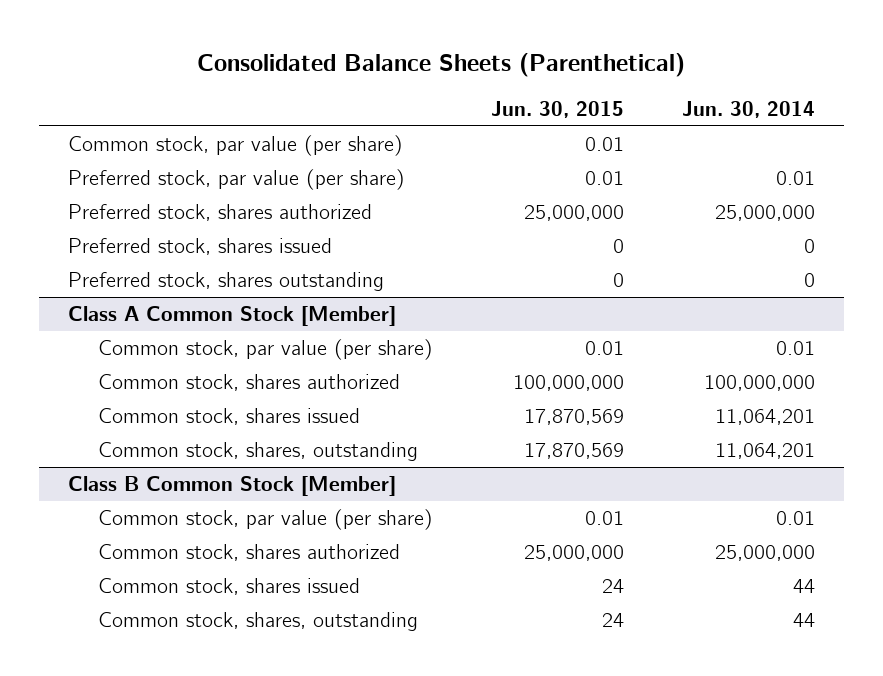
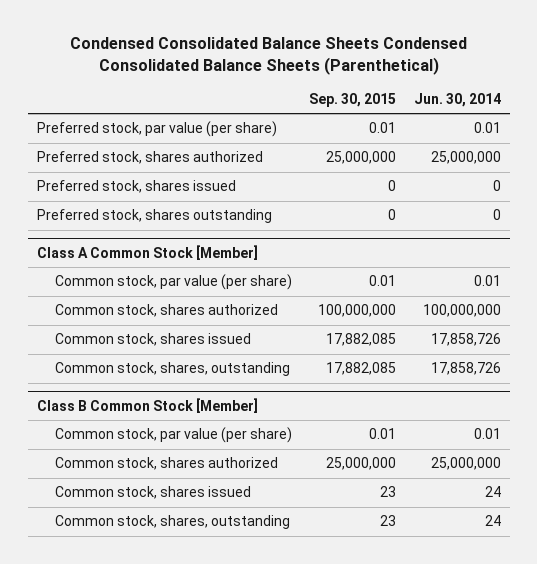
[197,52,686,77] Consolidated Balance Sheets (Parenthetical) -> [69,37,467,75] Condensed Consolidated Balance Sheets Condensed Consolidated Balance Sheets (Parenthetical)
[491,100,625,118] Jun. 30, 2015 -> none
none -> [309,92,397,107] Sep. 30, 2015
[67,135,403,157] Common stock, par value (per share) -> none
[715,409,816,426] 11,064,201 -> [430,333,501,347] 17,858,726
[715,443,816,460] 11,064,201 -> [430,362,501,376] 17,858,726
[793,579,816,594] 44 -> [484,486,501,498] 24
[793,613,816,628] 44 -> [484,515,501,527] 24

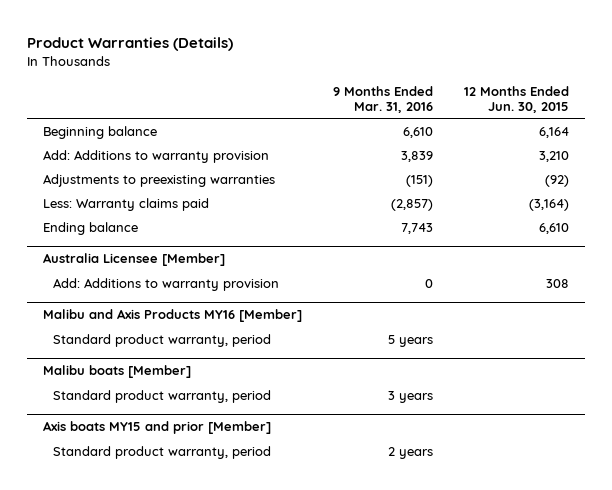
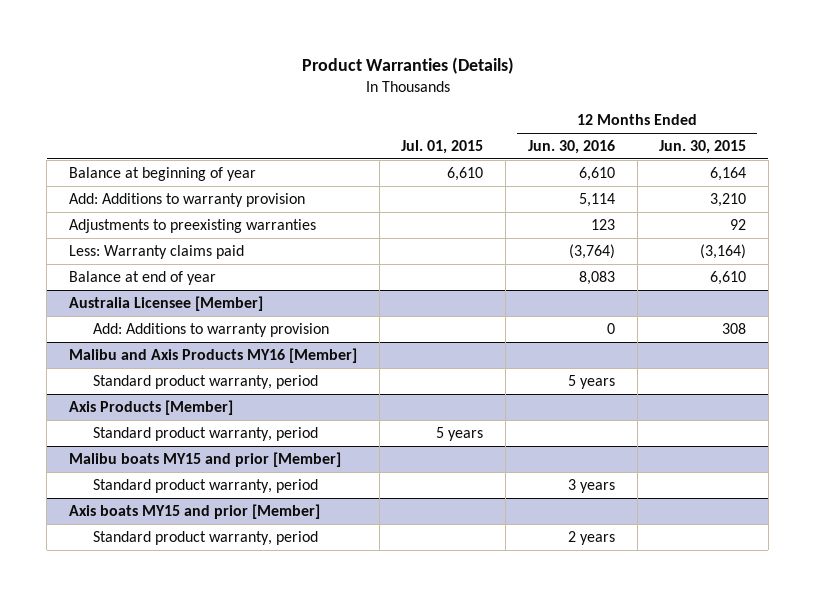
[333,85,434,114] 9 Months Ended Mar. 31, 2016 -> none
none -> [401,139,484,154] Jul. 01, 2015
none -> [527,139,615,154] Jun. 30, 2016
[43,125,158,139] Beginning balance -> [68,166,256,181] Balance at beginning of year
[545,174,570,187] (92) -> [730,218,747,230] 92
[43,221,139,235] Ending balance -> [68,270,216,285] Balance at end of year
[43,365,192,379] Malibu boats [Member] -> none
none -> [68,399,233,415] Axis Products [Member]
none -> [68,451,341,467] Malibu boats MY15 and prior [Member]
none -> [92,478,318,493] Standard product warranty, period

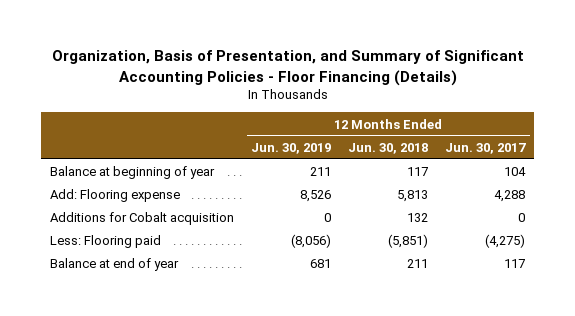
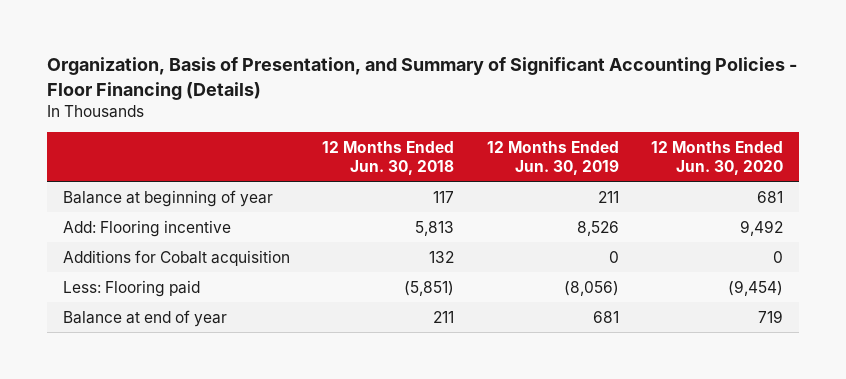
[445,142,527,154] Jun. 30, 2017 -> none
none -> [650,140,783,175] 12 Months Ended Jun. 30, 2020
[49,189,180,203] Add: Flooring expense -> [63,219,232,237] Add: Flooring incentive

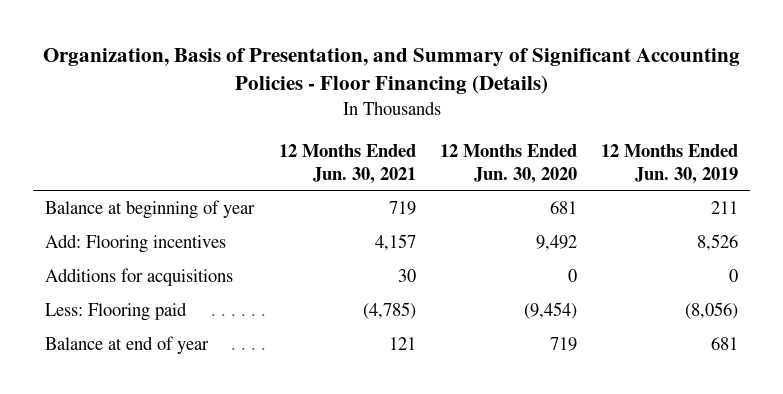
[322,140,455,175] 12 Months Ended Jun. 30, 2018 -> none
none -> [278,143,416,184] 12 Months Ended Jun. 30, 2021
[63,219,232,237] Add: Flooring incentive -> [45,234,227,254] Add: Flooring incentives
[63,249,291,266] Additions for Cobalt acquisition -> [45,268,234,287] Additions for acquisitions

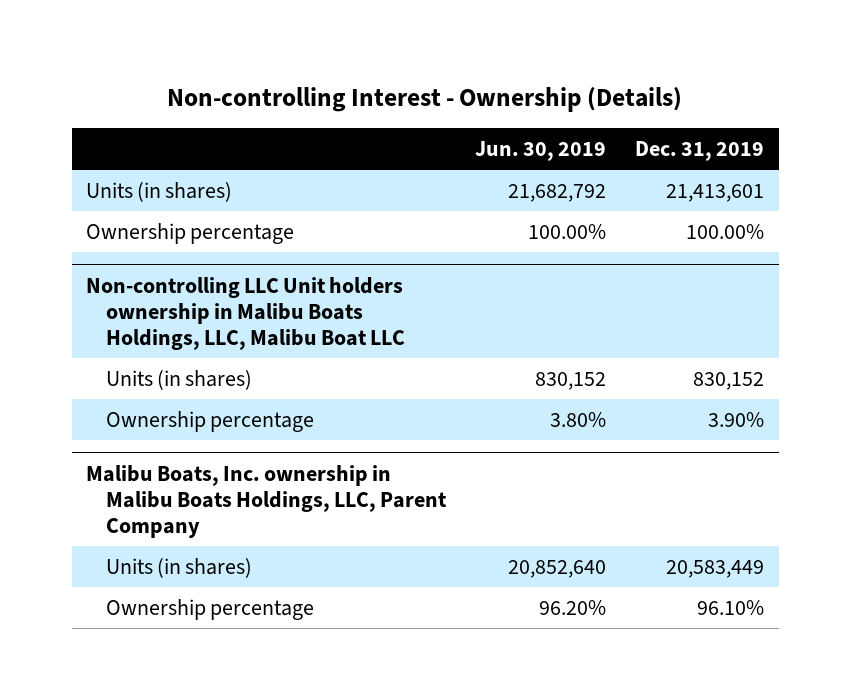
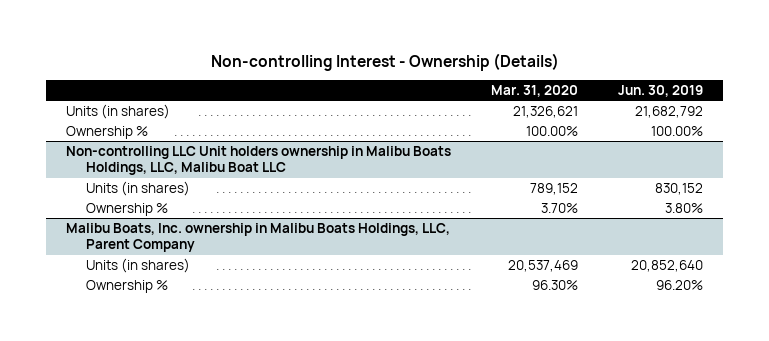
[635,140,765,161] Dec. 31, 2019 -> none
none -> [491,85,579,98] Mar. 31, 2020
[86,222,295,244] Ownership percentage -> [66,126,149,140] Ownership %
[105,410,314,432] Ownership percentage -> [86,203,169,217] Ownership %
[105,598,314,620] Ownership percentage -> [86,280,169,294] Ownership %

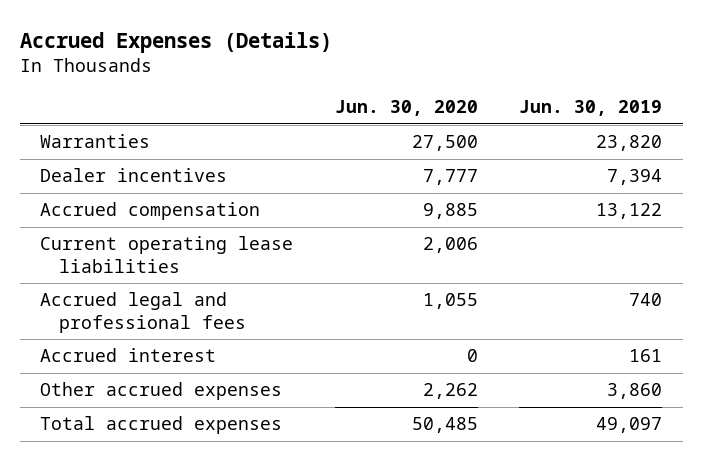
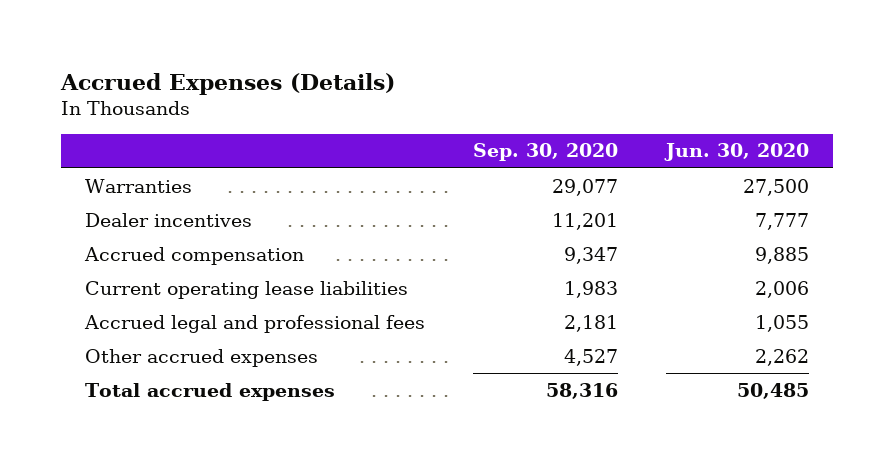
[519,99,663,116] Jun. 30, 2019 -> none
none -> [472,143,618,162] Sep. 30, 2020
[40,348,217,363] Accrued interest -> none

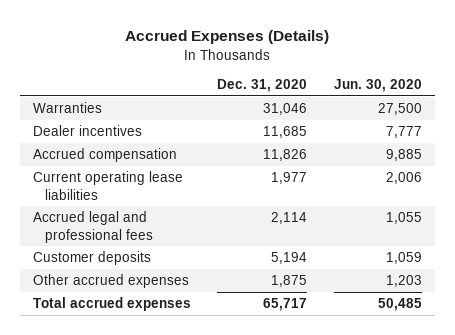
[472,143,618,162] Sep. 30, 2020 -> none
none -> [217,79,308,93] Dec. 31, 2020
none -> [33,250,152,265] Customer deposits
[754,348,809,366] 2,262 -> [385,274,422,287] 1,203

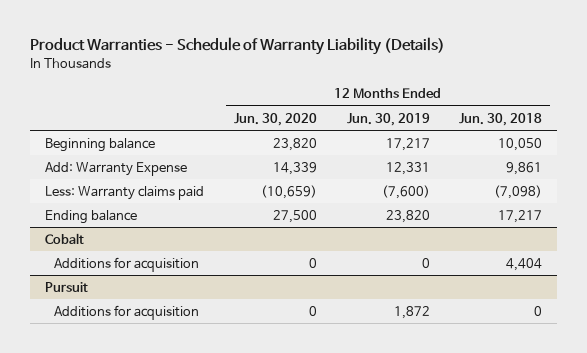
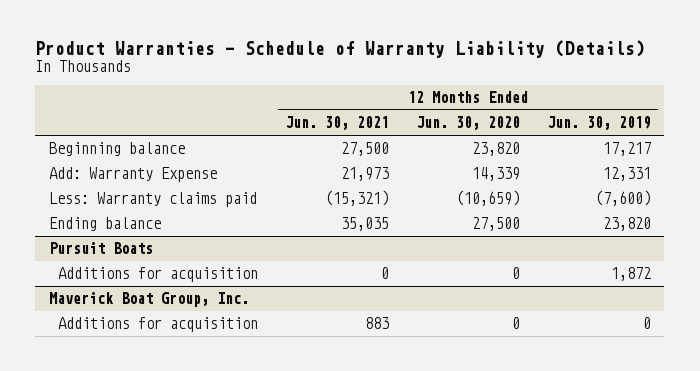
[459,112,543,126] Jun. 30, 2018 -> none
none -> [284,116,389,131] Jun. 30, 2021
[45,232,85,244] Cobalt -> none
[54,256,200,272] Additions for acquisition -> none
[45,281,89,292] Pursuit -> [48,242,153,255] Pursuit Boats
none -> [48,292,249,308] Maverick Boat Group, Inc.
none -> [57,317,258,333] Additions for acquisition

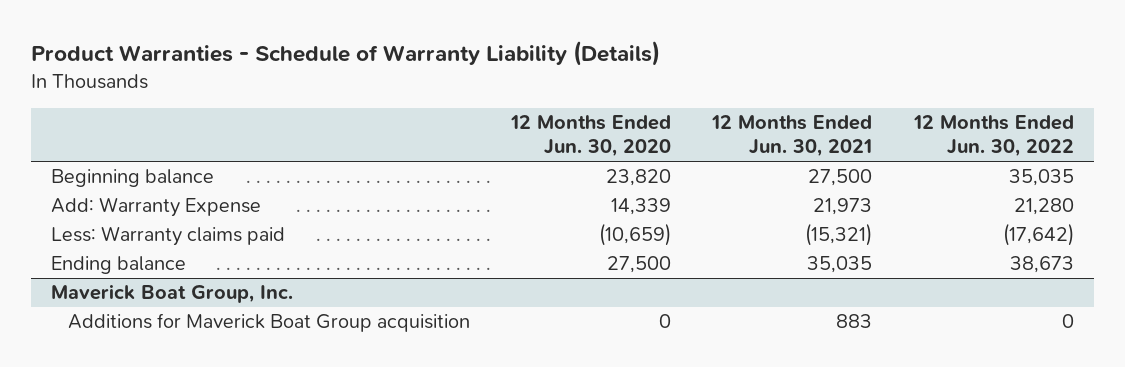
[546,116,651,131] Jun. 30, 2019 -> none
none -> [912,115,1074,158] 12 Months Ended Jun. 30, 2022
[48,242,153,255] Pursuit Boats -> none
[57,267,258,283] Additions for acquisition -> none
[57,317,258,333] Additions for acquisition -> [68,313,471,333] Additions for Maverick Boat Group acquisition

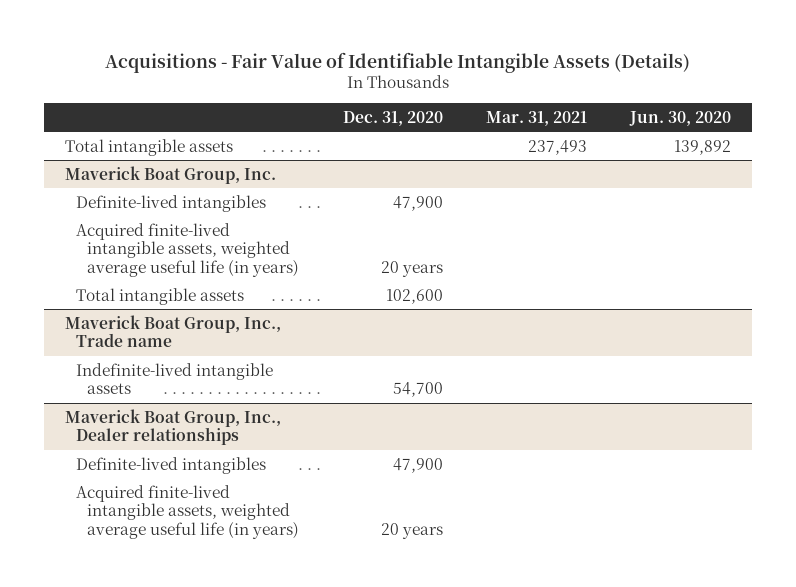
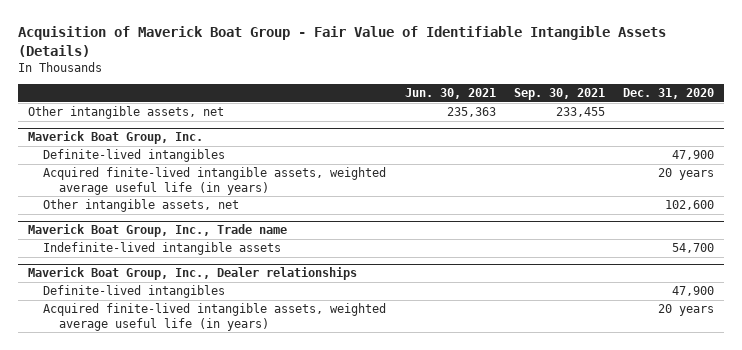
[105,51,691,73] Acquisitions - Fair Value of Identifiable Intangible Assets (Details) -> [18,25,667,57] Acquisition of Maverick Boat Group - Fair Value of Identifiable Intangible Assets (Details)
[485,110,587,126] Mar. 31, 2021 -> none
[628,110,731,126] Jun. 30, 2020 -> none
none -> [404,88,496,100] Jun. 30, 2021
none -> [514,88,606,101] Sep. 30, 2021
[65,138,234,156] Total intangible assets -> [27,106,224,120] Other intangible assets, net
[76,287,245,305] Total intangible assets -> [43,199,240,213] Other intangible assets, net

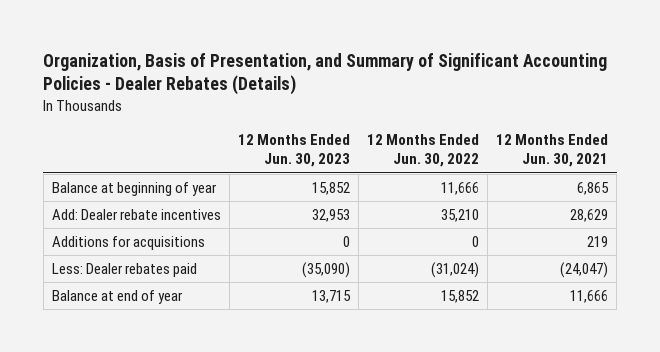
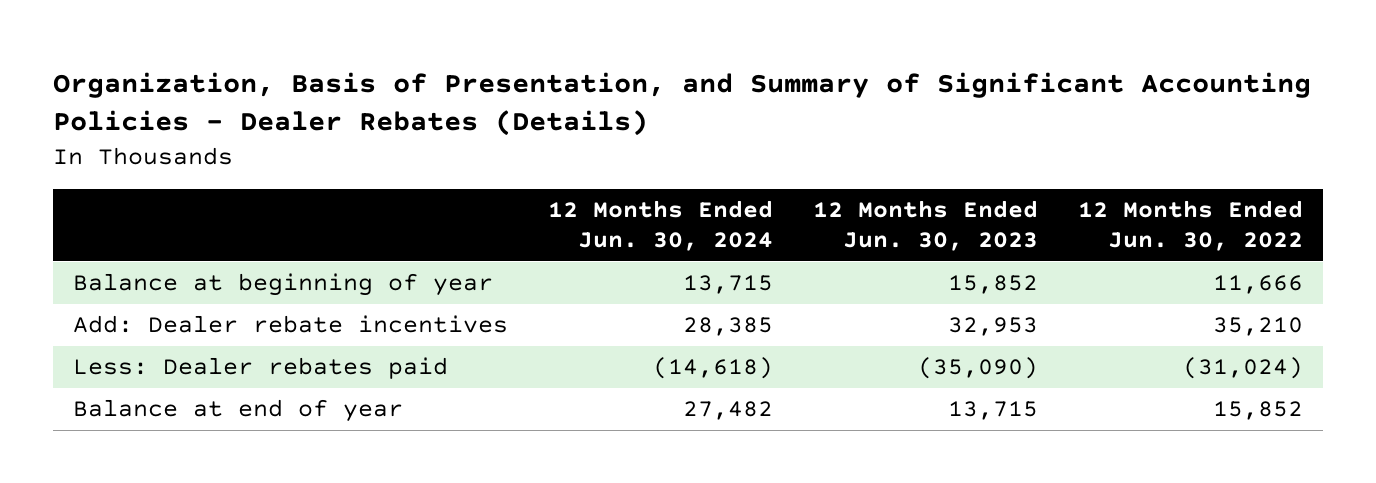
[496,134,609,168] 12 Months Ended Jun. 30, 2021 -> none
none -> [547,200,773,252] 12 Months Ended Jun. 30, 2024
[51,236,205,251] Additions for acquisitions -> none

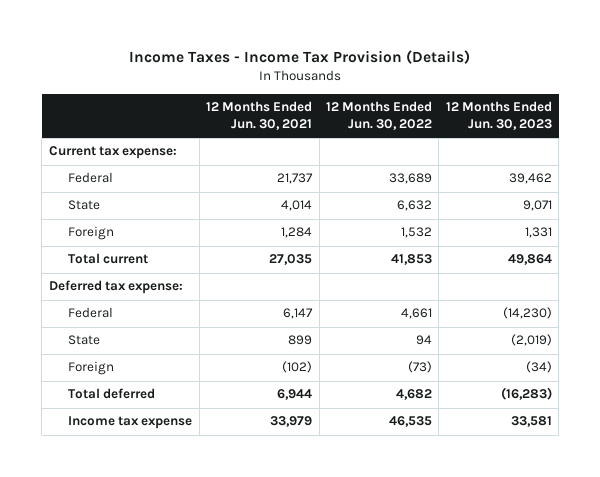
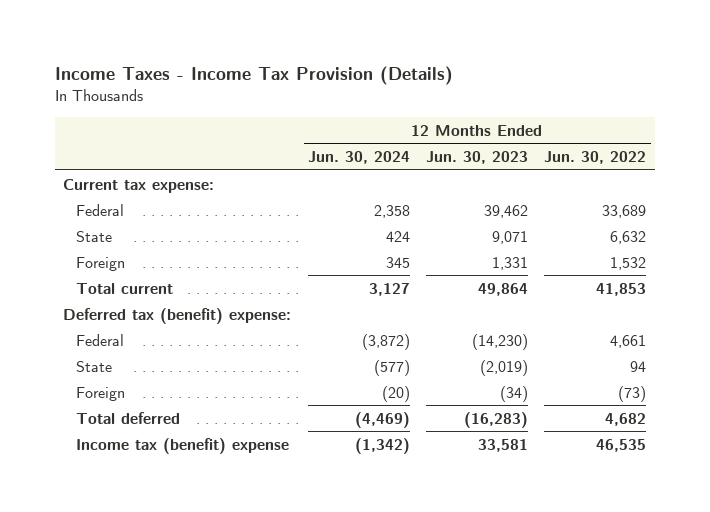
[206,100,313,130] 12 Months Ended Jun. 30, 2021 -> none
none -> [307,150,410,164] Jun. 30, 2024
[48,280,183,295] Deferred tax expense: -> [63,307,292,324] Deferred tax (benefit) expense:
[68,416,193,430] Income tax expense -> [75,437,289,454] Income tax (benefit) expense

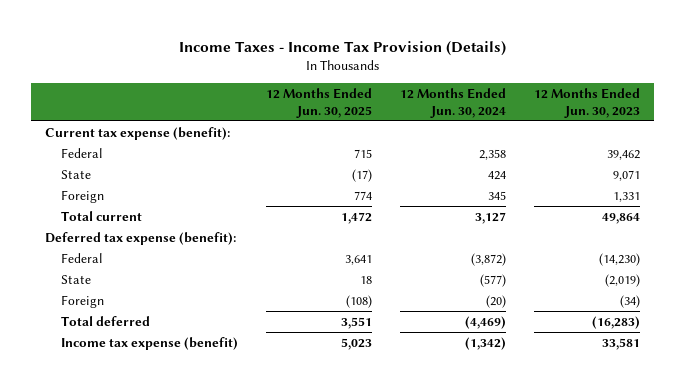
[544,150,647,164] Jun. 30, 2022 -> none
none -> [266,88,373,118] 12 Months Ended Jun. 30, 2025
[63,178,215,193] Current tax expense: -> [45,126,231,140] Current tax expense (benefit):
[63,307,292,324] Deferred tax (benefit) expense: -> [45,231,237,245] Deferred tax expense (benefit):
[75,437,289,454] Income tax (benefit) expense -> [61,336,239,350] Income tax expense (benefit)

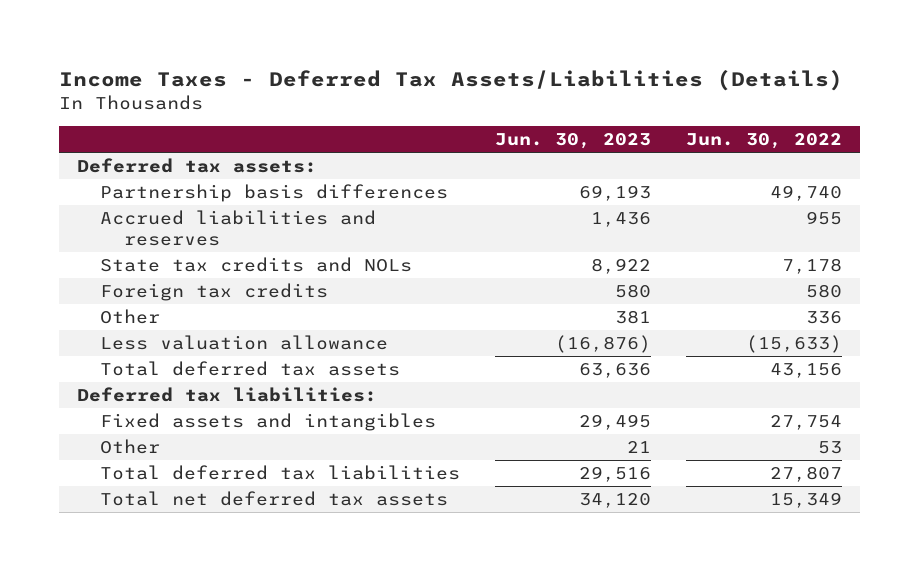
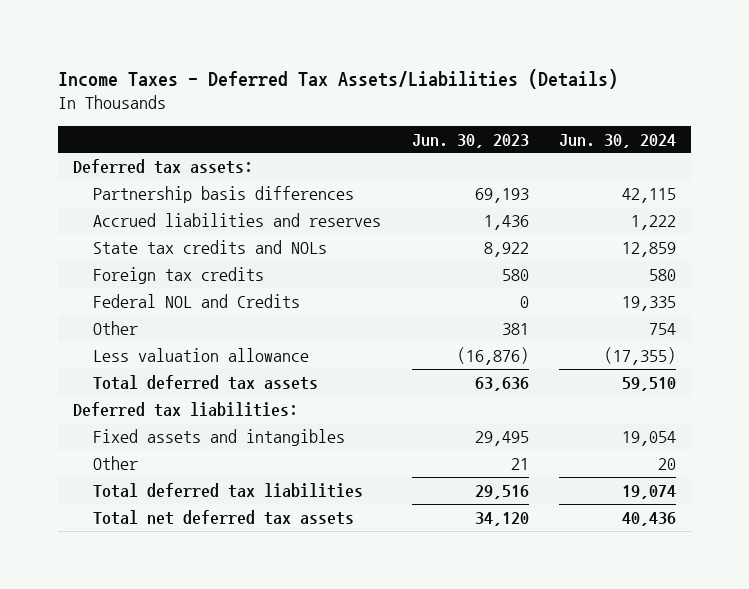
[686,133,843,150] Jun. 30, 2022 -> none
none -> [558,133,676,148] Jun. 30, 2024
none -> [93,293,301,308] Federal NOL and Credits

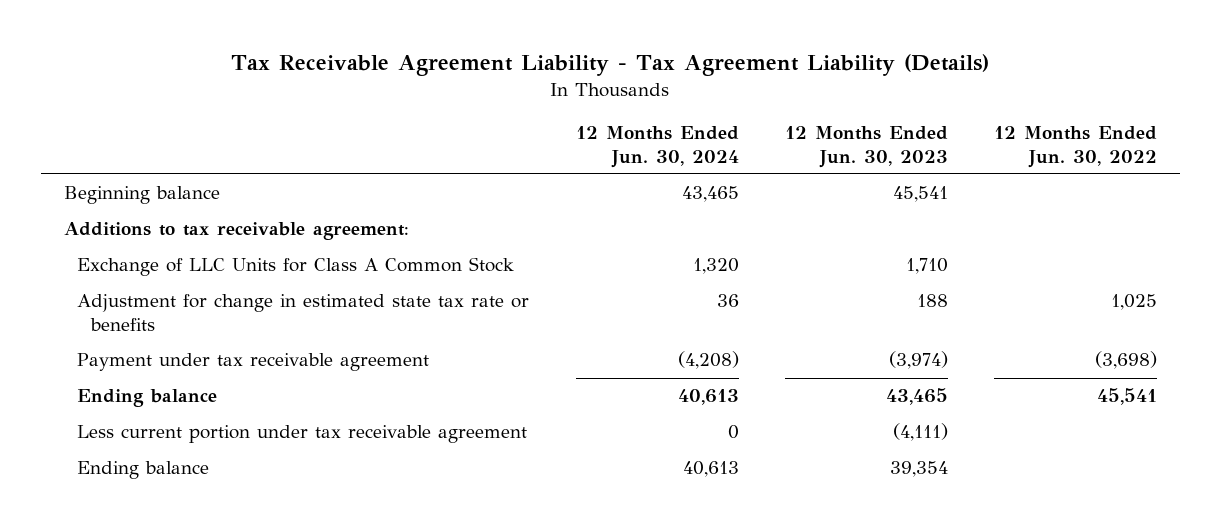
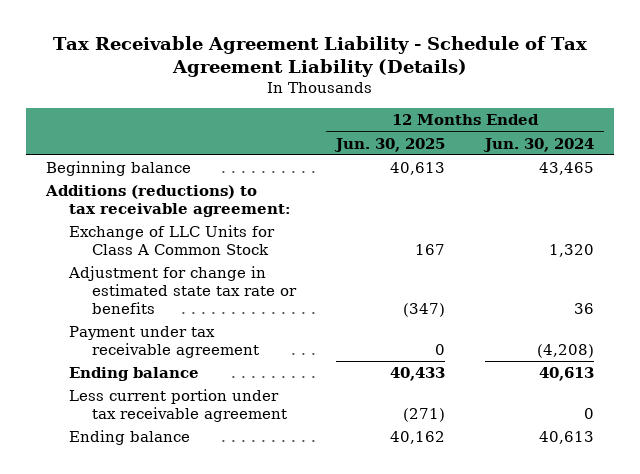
[231,54,990,77] Tax Receivable Agreement Liability - Tax Agreement Liability (Details) -> [53,35,588,77] Tax Receivable Agreement Liability - Schedule of Tax Agreement Liability (Details)
[784,126,948,168] 12 Months Ended Jun. 30, 2023 -> none
[994,126,1158,168] 12 Months Ended Jun. 30, 2022 -> none
none -> [334,137,446,152] Jun. 30, 2025
[63,222,409,241] Additions to tax receivable agreement: -> [45,185,292,218] Additions (reductions) to tax receivable agreement:

